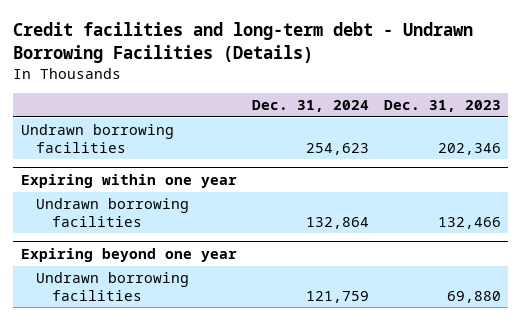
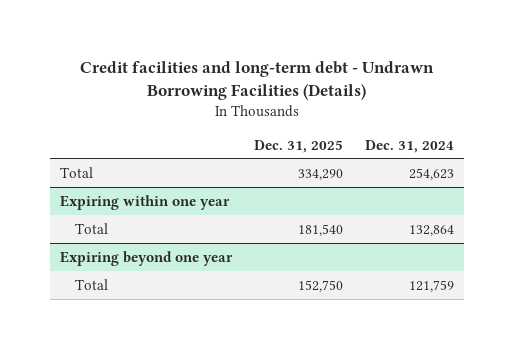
[383,100,501,113] Dec. 31, 2023 -> none
none -> [254,139,344,153] Dec. 31, 2025
[20,124,174,153] Undrawn borrowing facilities -> [60,166,94,178] Total
[36,198,190,227] Undrawn borrowing facilities -> [74,222,108,234] Total
[36,272,190,301] Undrawn borrowing facilities -> [74,278,108,290] Total

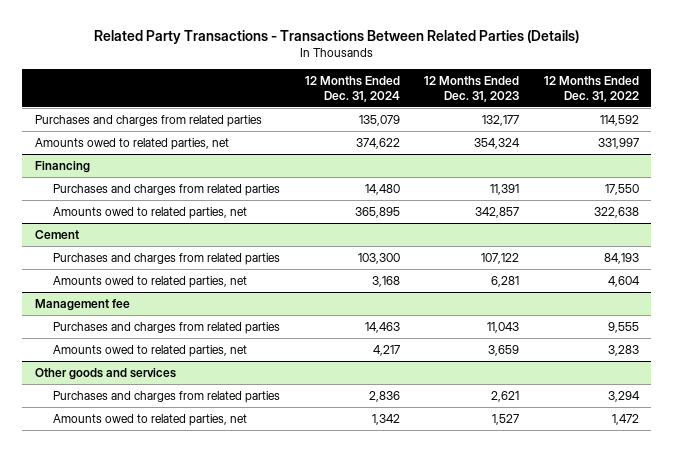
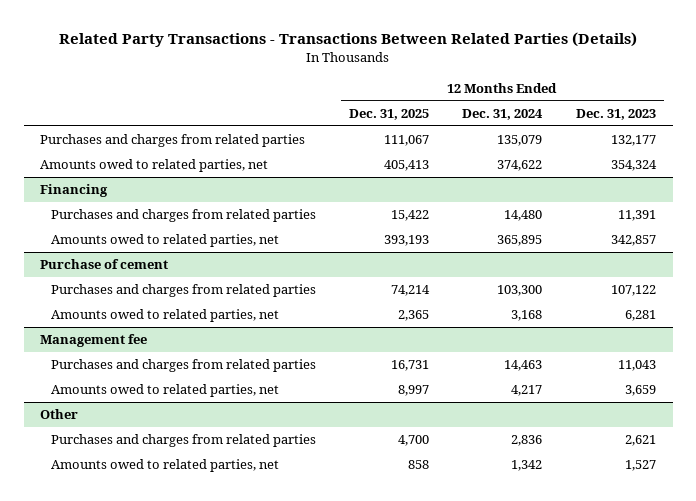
[544,76,640,102] 12 Months Ended Dec. 31, 2022 -> none
none -> [349,108,430,120] Dec. 31, 2025
[34,229,79,239] Cement -> [40,259,169,270] Purchase of cement
[34,367,176,380] Other goods and services -> [40,409,79,420] Other

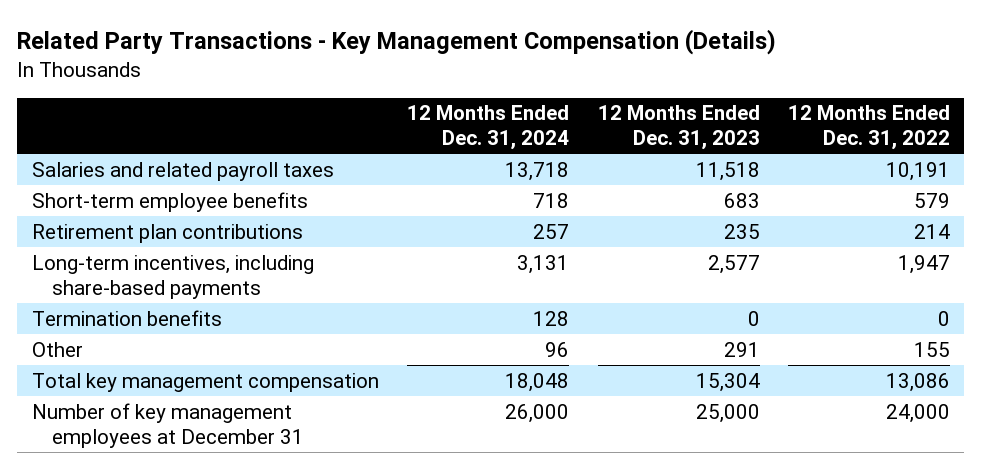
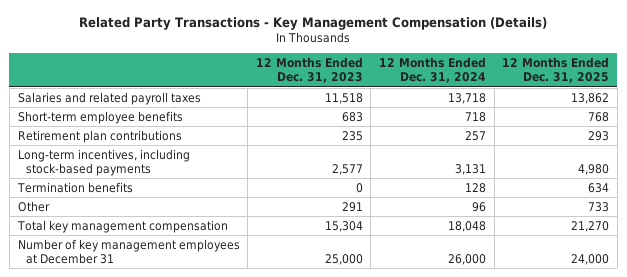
[788,105,951,151] 12 Months Ended Dec. 31, 2022 -> none
none -> [502,57,610,84] 12 Months Ended Dec. 31, 2025
[31,254,314,299] Long-term incentives, including share-based payments -> [17,148,190,176] Long-term incentives, including stock-based payments

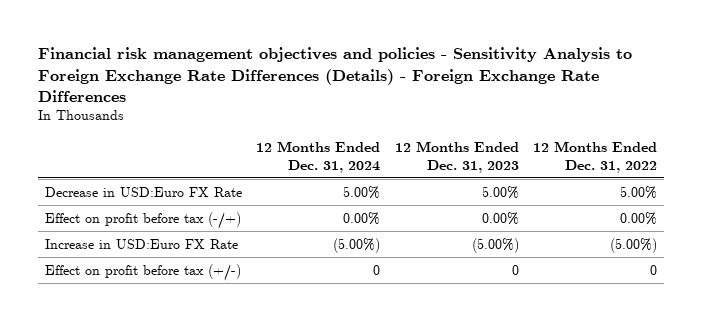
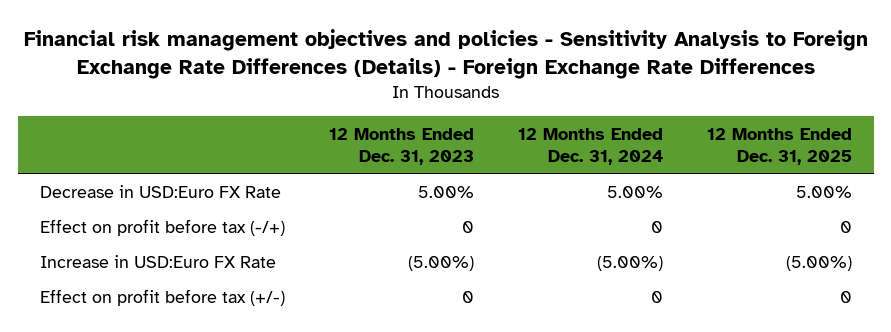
[532,140,657,173] 12 Months Ended Dec. 31, 2022 -> none
none -> [706,127,852,165] 12 Months Ended Dec. 31, 2025
[343,211,381,225] 0.00% -> [650,220,663,233] 0
[481,211,519,225] 0.00% -> [461,220,474,233] 0

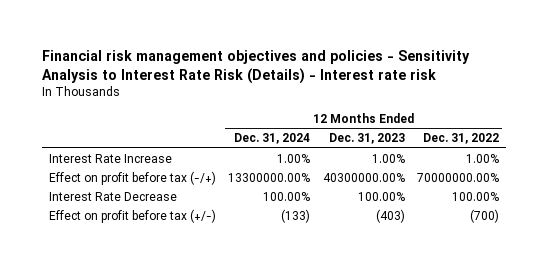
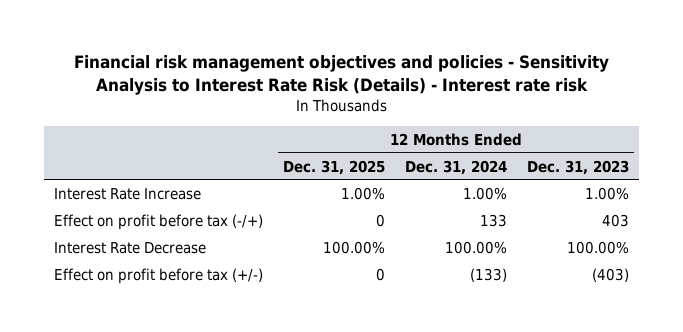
[423,133,500,145] Dec. 31, 2022 -> none
none -> [283,159,386,175] Dec. 31, 2025
[228,173,311,183] 13300000.00% -> [480,213,508,227] 133
[322,173,405,183] 40300000.00% -> [601,213,629,227] 403

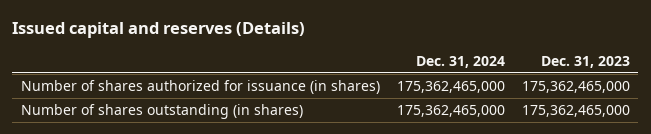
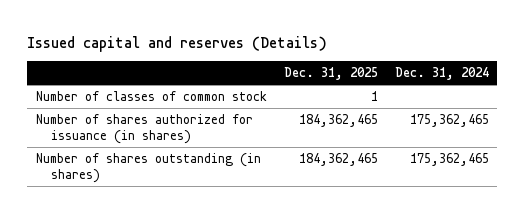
[540,55,630,68] Dec. 31, 2023 -> none
none -> [283,67,378,81] Dec. 31, 2025
none -> [35,91,267,102] Number of classes of common stock
[396,81,505,94] 175,362,465,000 -> [409,114,489,128] 175,362,465
[396,105,505,118] 175,362,465,000 -> [409,153,489,167] 175,362,465

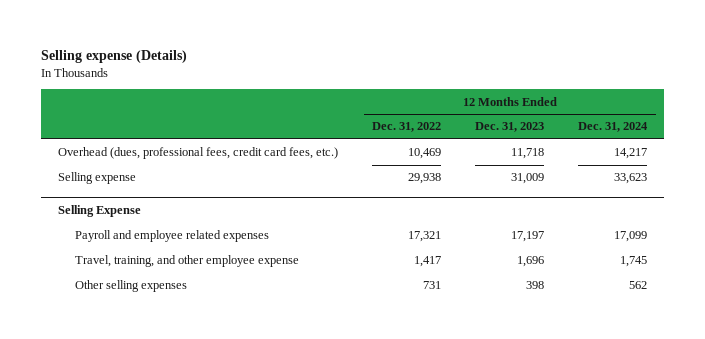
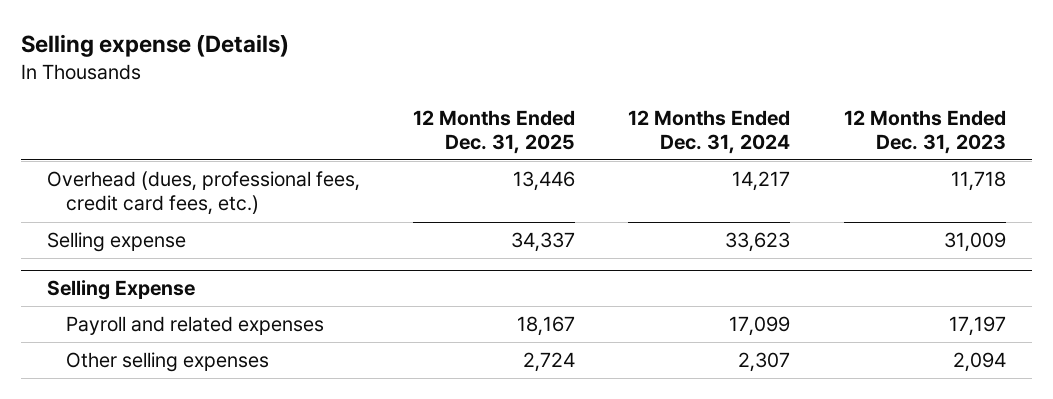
[372,122,442,133] Dec. 31, 2022 -> none
none -> [413,109,576,154] 12 Months Ended Dec. 31, 2025
[74,255,299,268] Travel, training, and other employee expense -> none
[74,230,269,243] Payroll and employee related expenses -> [65,316,324,336] Payroll and related expenses
[526,281,545,290] 398 -> [952,352,1006,373] 2,094
[629,281,648,290] 562 -> [738,352,791,373] 2,307

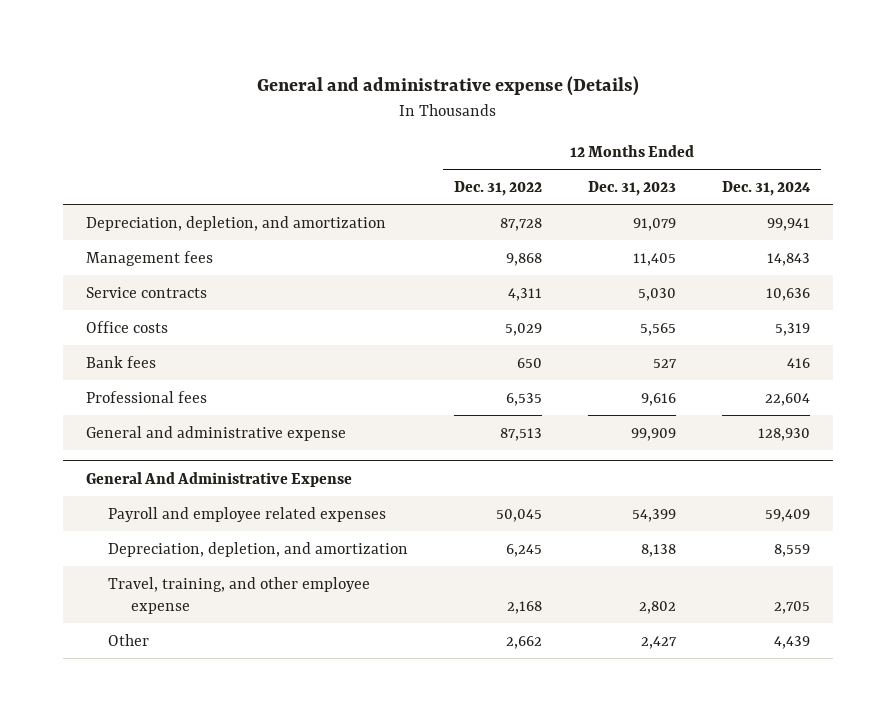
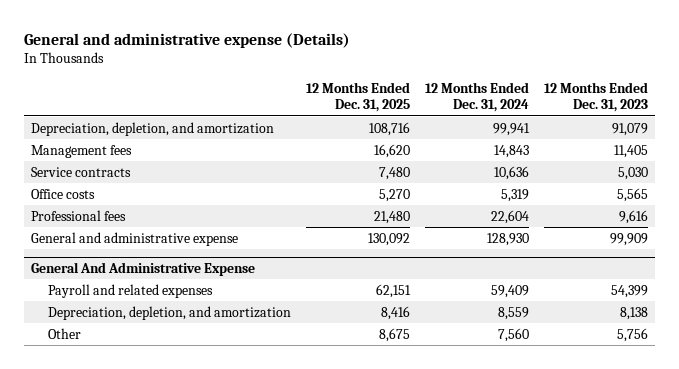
[454,180,543,196] Dec. 31, 2022 -> none
none -> [305,81,410,113] 12 Months Ended Dec. 31, 2025
[85,355,156,368] Bank fees -> none
[108,506,387,522] Payroll and employee related expenses -> [47,283,213,298] Payroll and related expenses
[108,576,371,614] Travel, training, and other employee expense -> none
[641,635,678,649] 2,427 -> [616,327,648,342] 5,756
[773,635,810,649] 4,439 -> [497,327,529,342] 7,560

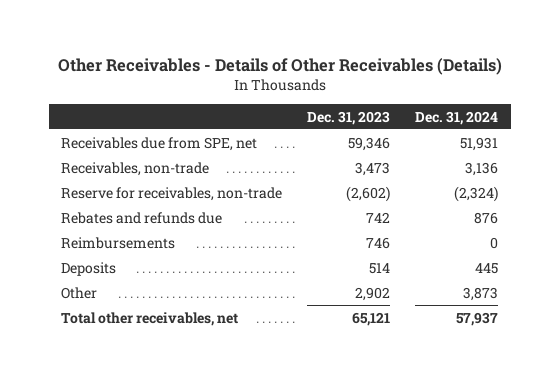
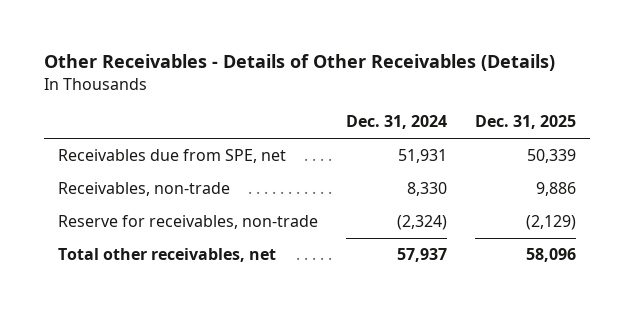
[307,110,391,125] Dec. 31, 2023 -> none
none -> [475,115,577,130] Dec. 31, 2025
[465,161,499,176] 3,136 -> [406,182,447,197] 8,330
[61,211,223,224] Rebates and refunds due -> none
[61,236,176,249] Reimbursements -> none
[61,261,117,276] Deposits -> none
[61,286,98,299] Other -> none

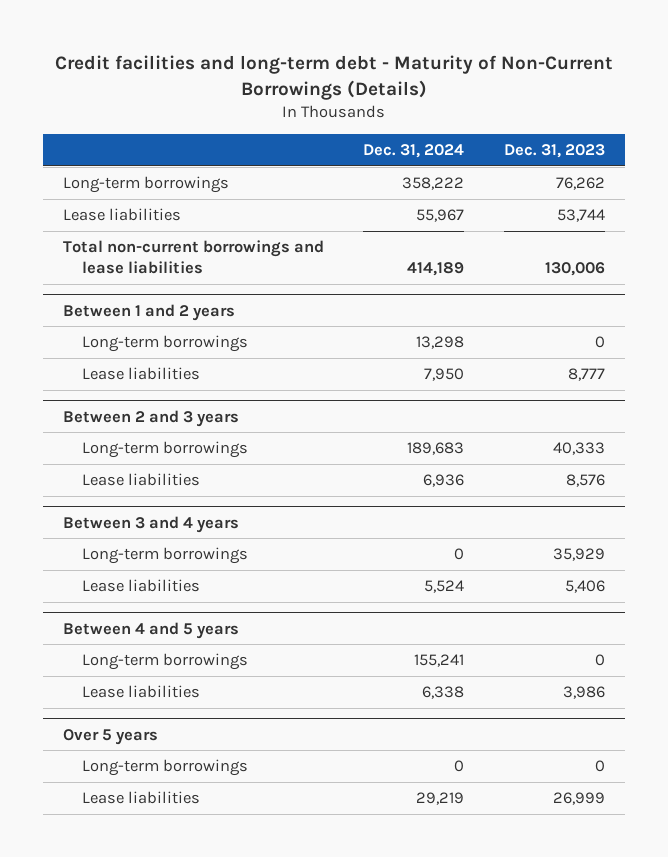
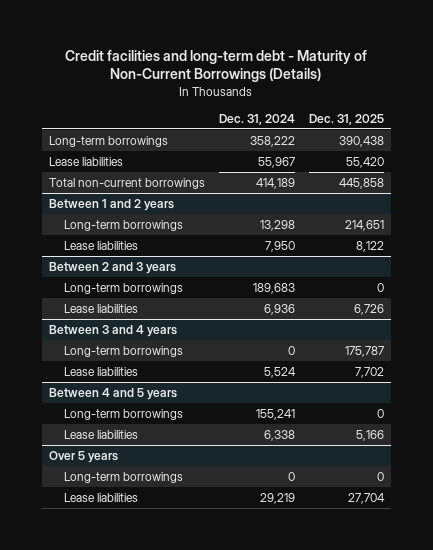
[504,144,606,159] Dec. 31, 2023 -> none
none -> [308,113,384,125] Dec. 31, 2025
[62,240,324,275] Total non-current borrowings and lease liabilities -> [48,177,205,189] Total non-current borrowings

